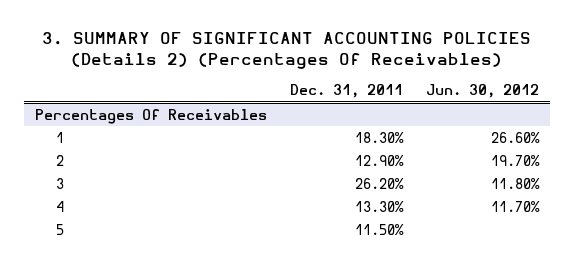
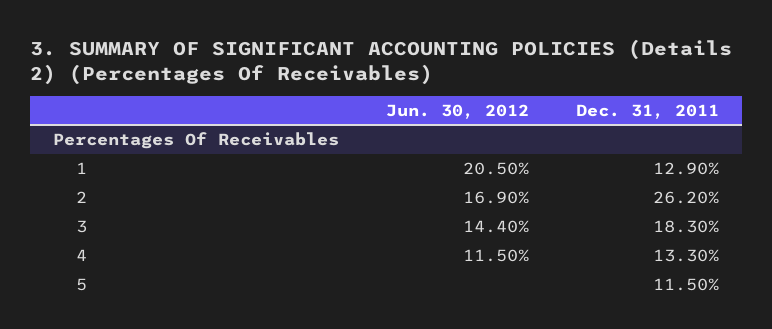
[355,131,405,143] 18.30% -> [652,161,719,175] 12.90%
[490,131,540,143] 26.60% -> [462,161,529,175] 20.50%
[355,154,405,166] 12.90% -> [652,190,719,204] 26.20%
[490,154,540,166] 19.70% -> [462,190,529,204] 16.90%
[355,177,405,189] 26.20% -> [652,219,719,233] 18.30%
[490,177,540,189] 11.80% -> [462,219,529,233] 14.40%
[490,200,540,212] 11.70% -> [462,248,529,262] 11.50%

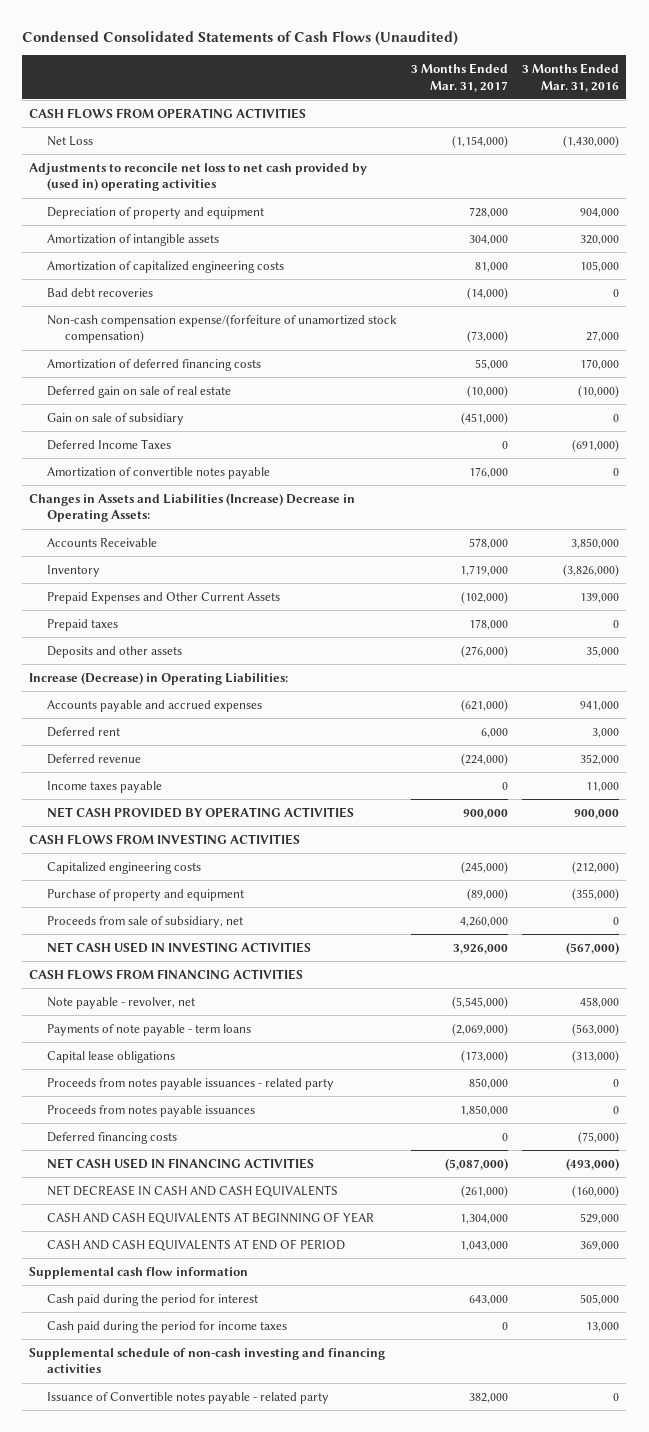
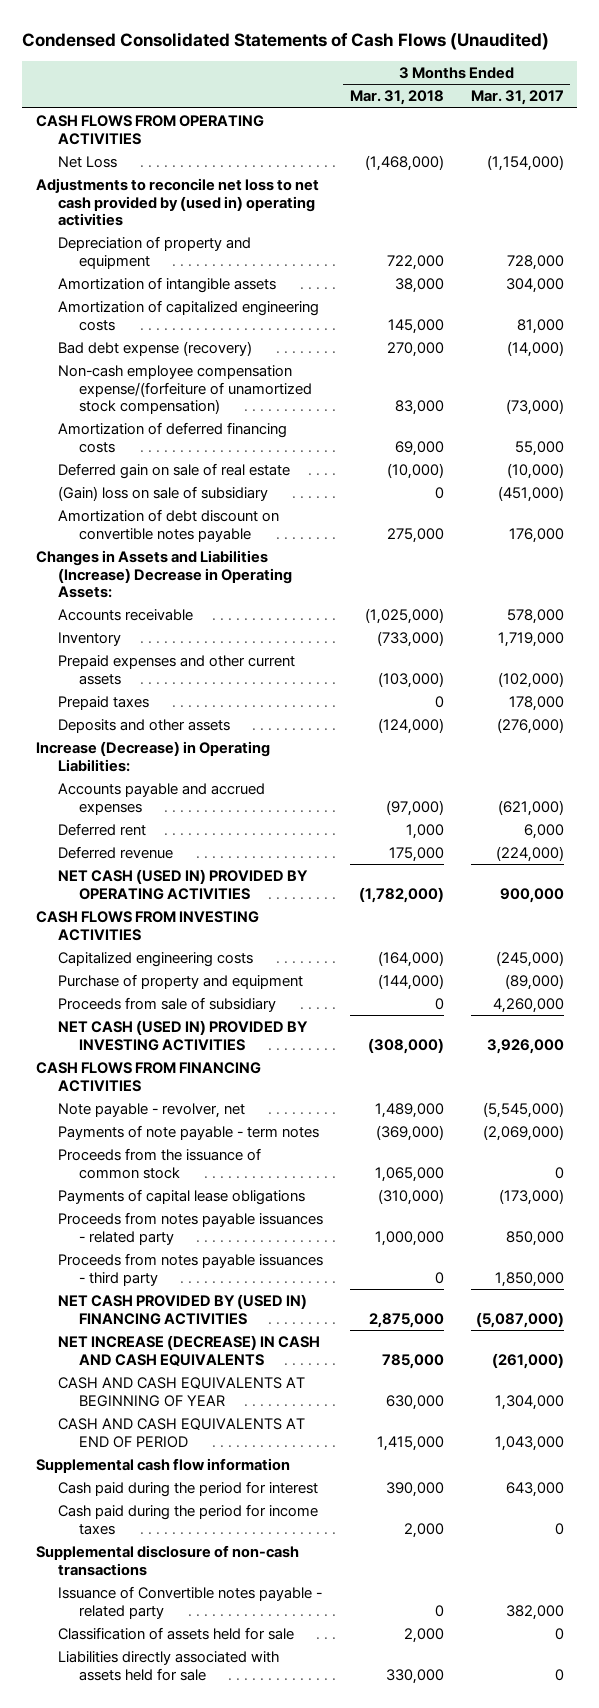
[522,62,620,92] 3 Months Ended Mar. 31, 2016 -> none
none -> [349,90,444,106] Mar. 31, 2018
[47,287,154,297] Bad debt recoveries -> [57,341,252,357] Bad debt expense (recovery)
[47,313,398,344] Non-cash compensation expense/(forfeiture of unamortized stock compensation) -> [57,365,313,415] Non-cash employee compensation expense/(forfeiture of unamortized stock compensation)
[47,438,172,450] Deferred Income Taxes -> none
[47,412,185,425] Gain on sale of subsidiary -> [57,486,268,502] (Gain) loss on sale of subsidiary
[47,466,271,479] Amortization of convertible notes payable -> [57,509,279,542] Amortization of debt discount on convertible notes payable
[47,537,158,547] Accounts Receivable -> [57,609,193,622] Accounts receivable
[47,590,281,604] Prepaid Expenses and Other Current Assets -> [57,655,295,685] Prepaid expenses and other current assets
[47,780,163,793] Income taxes payable -> none
[47,806,355,818] NET CASH PROVIDED BY OPERATING ACTIVITIES -> [57,869,308,900] NET CASH (USED IN) PROVIDED BY OPERATING ACTIVITIES
[47,915,244,928] Proceeds from sale of subsidiary, net -> [57,997,276,1013] Proceeds from sale of subsidiary
[47,941,312,953] NET CASH USED IN INVESTING ACTIVITIES -> [57,1020,308,1051] NET CASH (USED IN) PROVIDED BY INVESTING ACTIVITIES
[47,1023,252,1036] Payments of note payable - term loans -> [57,1125,319,1141] Payments of note payable - term notes
none -> [57,1148,261,1179] Proceeds from the issuance of common stock
[47,1050,176,1063] Capital lease obligations -> [57,1189,305,1206] Payments of capital lease obligations
[47,1131,178,1144] Deferred financing costs -> none
[47,1104,256,1117] Proceeds from notes payable issuances -> [57,1253,323,1286] Proceeds from notes payable issuances - third party
[47,1157,315,1169] NET CASH USED IN FINANCING ACTIVITIES -> [57,1294,307,1325] NET CASH PROVIDED BY (USED IN) FINANCING ACTIVITIES
[47,1184,339,1197] NET DECREASE IN CASH AND CASH EQUIVALENTS -> [57,1335,320,1366] NET INCREASE (DECREASE) IN CASH AND CASH EQUIVALENTS
[29,1347,386,1374] Supplemental schedule of non-cash investing and financing activities -> [35,1545,299,1576] Supplemental disclosure of non-cash transactions
none -> [57,1627,294,1641] Classification of assets held for sale
none -> [57,1651,279,1681] Liabilities directly associated with assets held for sale

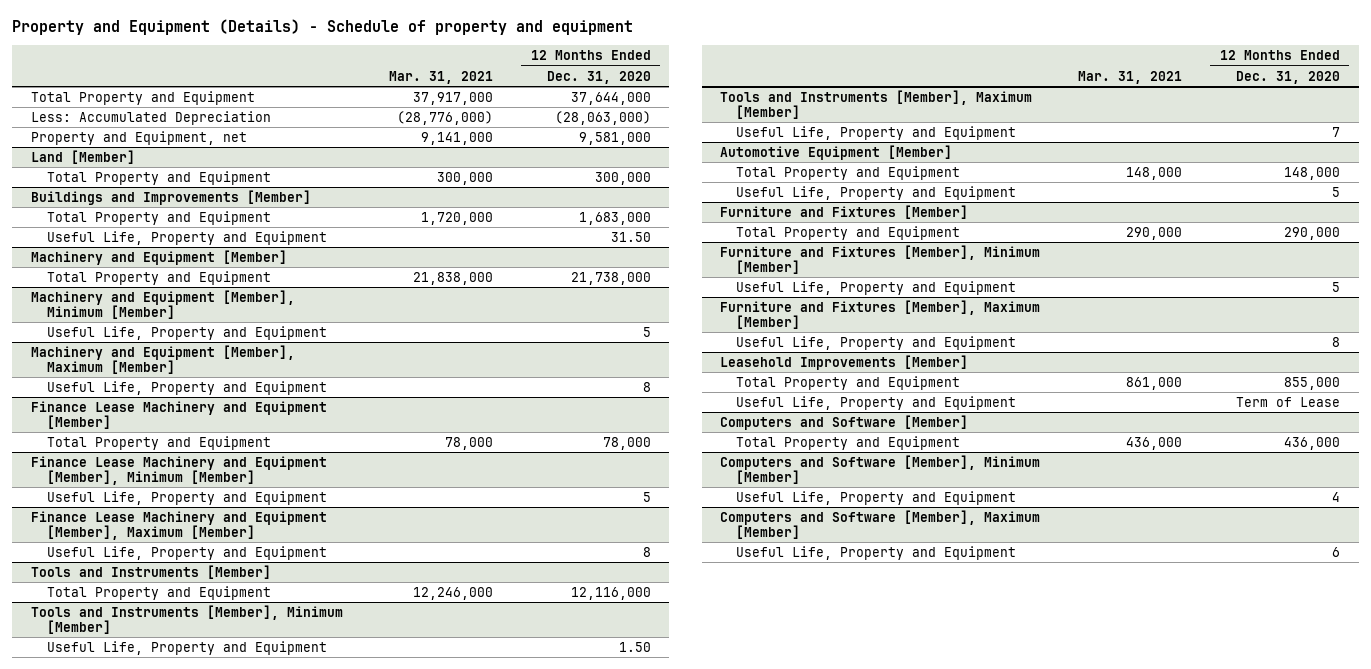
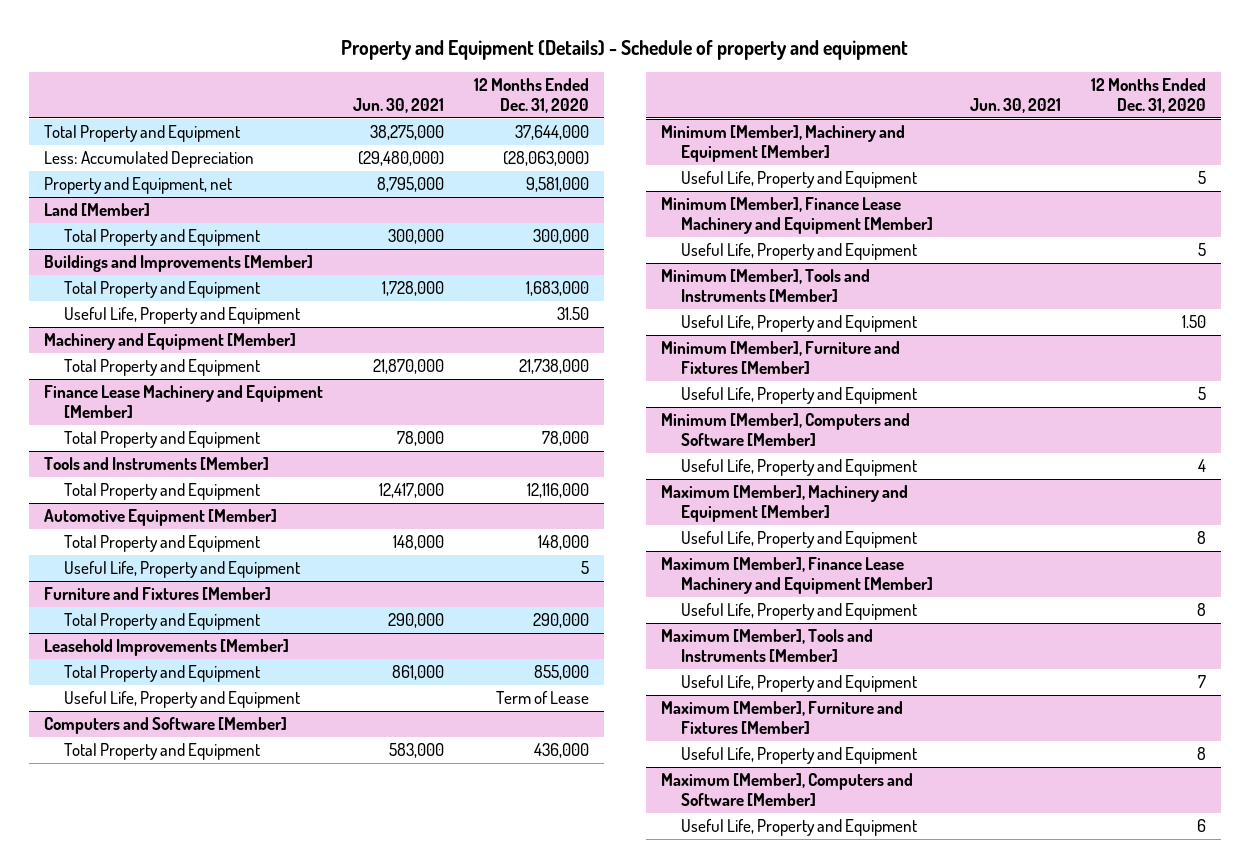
[388,70,493,84] Mar. 31, 2021 -> none
none -> [352,97,444,113] Jun. 30, 2021
[31,289,296,319] Machinery and Equipment [Member], Minimum [Member] -> none
[46,325,327,340] Useful Life, Property and Equipment -> none
[31,344,296,374] Machinery and Equipment [Member], Maximum [Member] -> none
[46,380,327,395] Useful Life, Property and Equipment -> none
[31,455,328,485] Finance Lease Machinery and Equipment [Member], Minimum [Member] -> none
[46,490,327,505] Useful Life, Property and Equipment -> none
[31,510,328,540] Finance Lease Machinery and Equipment [Member], Maximum [Member] -> none
[46,545,327,560] Useful Life, Property and Equipment -> none
[31,604,344,634] Tools and Instruments [Member], Minimum [Member] -> none
[46,640,327,655] Useful Life, Property and Equipment -> none
[720,89,1033,119] Tools and Instruments [Member], Maximum [Member] -> none
[735,125,1016,140] Useful Life, Property and Equipment -> none
[720,244,1041,274] Furniture and Fixtures [Member], Minimum [Member] -> none
[735,280,1016,295] Useful Life, Property and Equipment -> none
[720,299,1041,329] Furniture and Fixtures [Member], Maximum [Member] -> none
[735,335,1016,350] Useful Life, Property and Equipment -> none
none -> [661,125,906,163] Minimum [Member], Machinery and Equipment [Member]
none -> [680,171,917,189] Useful Life, Property and Equipment
none -> [661,197,933,235] Minimum [Member], Finance Lease Machinery and Equipment [Member]
none -> [680,243,917,261] Useful Life, Property and Equipment
none -> [661,269,871,303] Minimum [Member], Tools and Instruments [Member]
none -> [680,315,917,333] Useful Life, Property and Equipment
none -> [661,341,901,375] Minimum [Member], Furniture and Fixtures [Member]
none -> [680,387,917,405] Useful Life, Property and Equipment
[720,454,1041,484] Computers and Software [Member], Minimum [Member] -> [661,413,911,447] Minimum [Member], Computers and Software [Member]
none -> [661,485,909,523] Maximum [Member], Machinery and Equipment [Member]
none -> [680,531,917,549] Useful Life, Property and Equipment
none -> [661,557,933,595] Maximum [Member], Finance Lease Machinery and Equipment [Member]
none -> [680,603,917,621] Useful Life, Property and Equipment
none -> [661,629,874,663] Maximum [Member], Tools and Instruments [Member]
none -> [680,675,917,693] Useful Life, Property and Equipment
none -> [661,701,904,735] Maximum [Member], Furniture and Fixtures [Member]
none -> [680,747,917,765] Useful Life, Property and Equipment
[720,509,1041,539] Computers and Software [Member], Maximum [Member] -> [661,773,914,807] Maximum [Member], Computers and Software [Member]

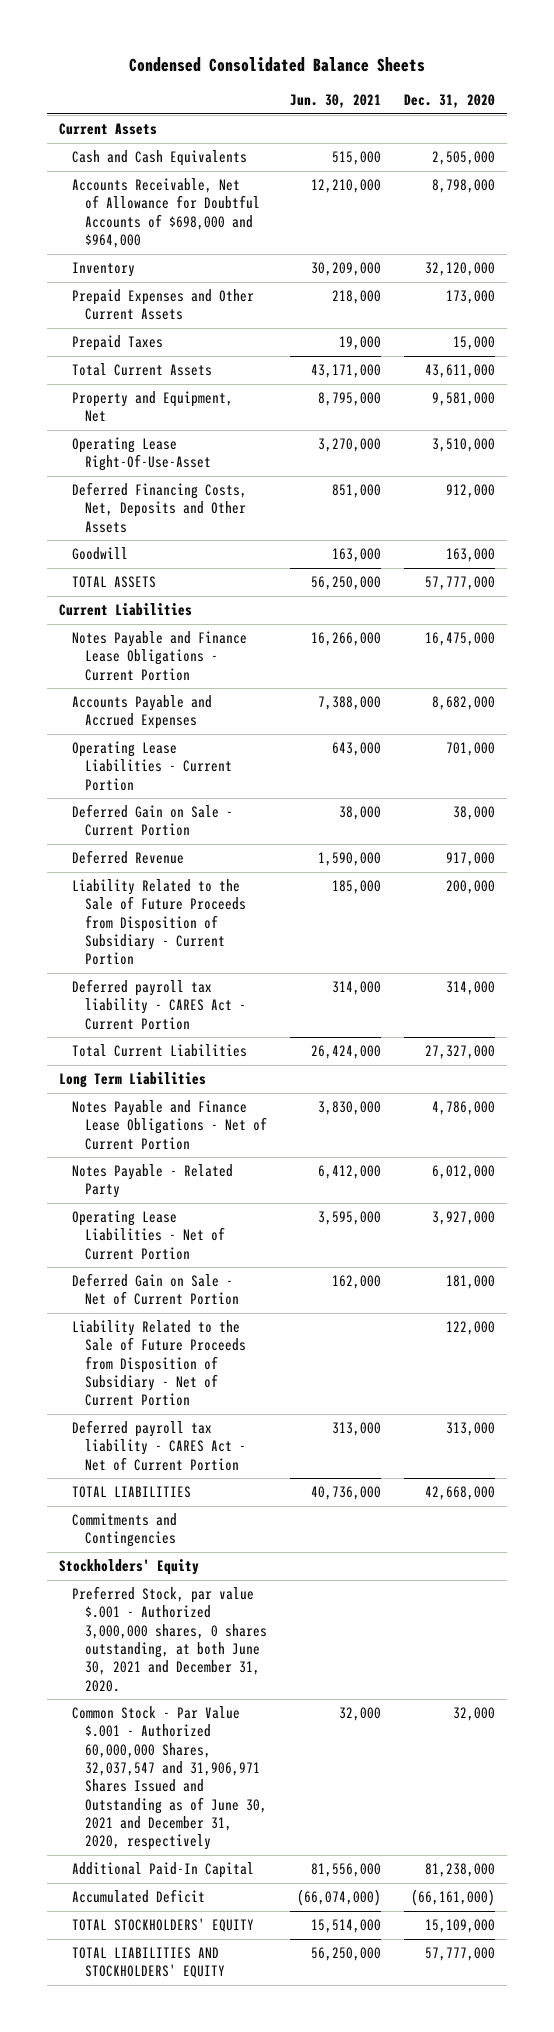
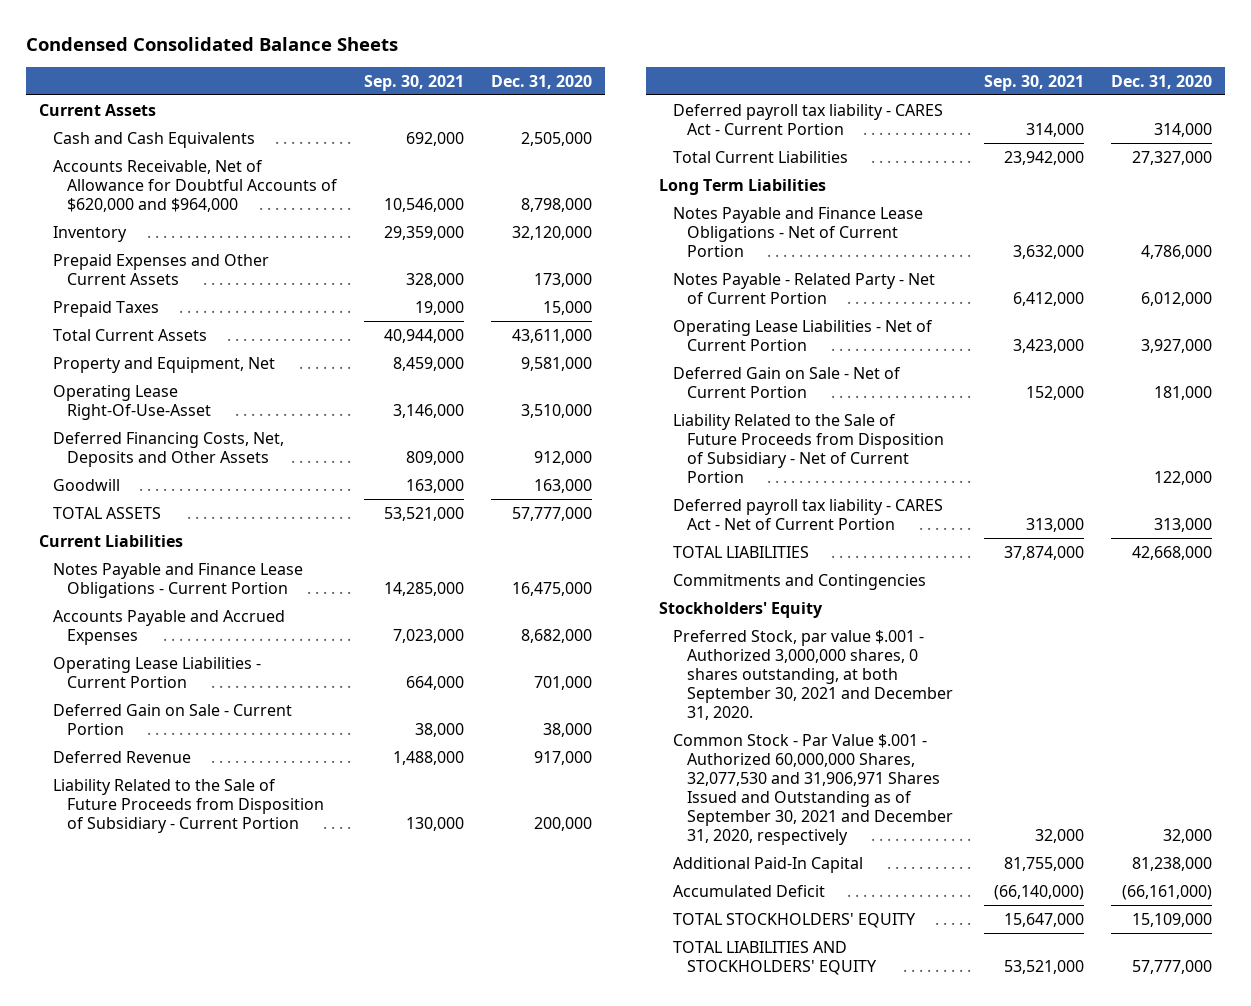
[290,93,382,108] Jun. 30, 2021 -> none
none -> [364,74,465,91] Sep. 30, 2021
[72,178,260,248] Accounts Receivable, Net of Allowance for Doubtful Accounts of $698,000 and $964,000 -> [53,159,339,212] Accounts Receivable, Net of Allowance for Doubtful Accounts of $620,000 and $964,000
[72,1164,234,1199] Notes Payable - Related Party -> [673,272,936,304] Notes Payable - Related Party - Net of Current Portion
[72,1586,267,1692] Preferred Stock, par value $.001 - Authorized 3,000,000 shares, 0 shares outstanding, at both June 30, 2021 and December 31, 2020. -> [673,629,954,721] Preferred Stock, par value $.001 - Authorized 3,000,000 shares, 0 shares outstanding, at both September 30, 2021 and December 31, 2020.
[72,1706,267,1851] Common Stock - Par Value $.001 - Authorized 60,000,000 Shares, 32,037,547 and 31,906,971 Shares Issued and Outstanding as of June 30, 2021 and December 31, 2020, respectively -> [673,733,954,846] Common Stock - Par Value $.001 - Authorized 60,000,000 Shares, 32,077,530 and 31,906,971 Shares Issued and Outstanding as of September 30, 2021 and December 31, 2020, respectively

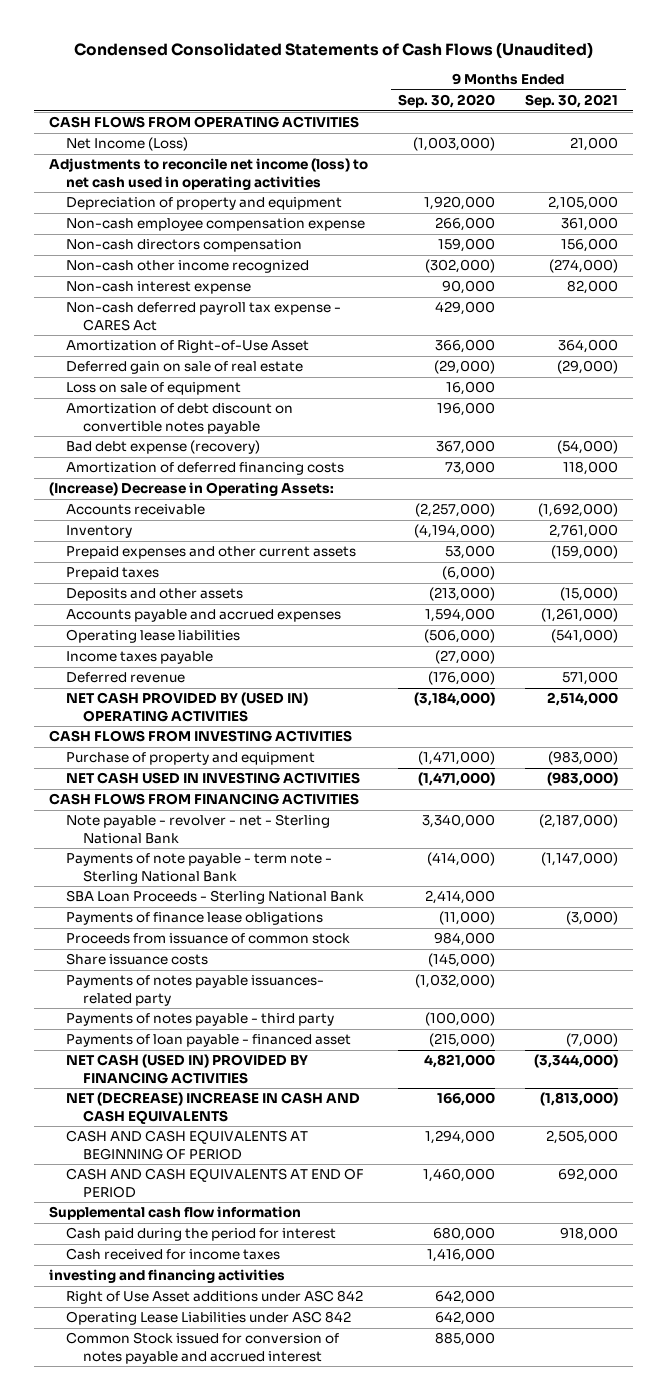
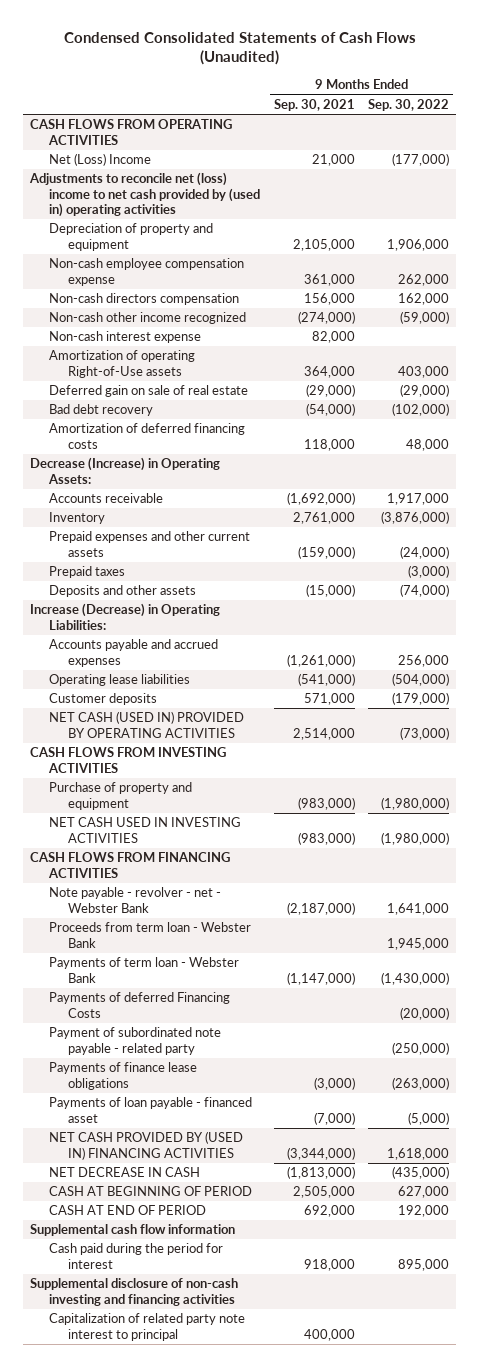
[398,94,496,109] Sep. 30, 2020 -> none
none -> [368,98,450,111] Sep. 30, 2022
[66,137,189,152] Net Income (Loss) -> [49,153,152,167] Net (Loss) Income
[49,158,369,190] Adjustments to reconcile net income (loss) to net cash used in operating activities -> [29,172,261,218] Adjustments to reconcile net (loss) income to net cash provided by (used in) operating activities
[66,302,342,331] Non-cash deferred payroll tax expense - CARES Act -> none
[66,340,310,354] Amortization of Right-of-Use Asset -> [49,350,196,378] Amortization of operating Right-of-Use assets
[66,382,242,396] Loss on sale of equipment -> none
[66,403,294,434] Amortization of debt discount on convertible notes payable -> none
[66,440,261,455] Bad debt expense (recovery) -> [49,404,154,417] Bad debt recovery
[49,482,335,497] (Increase) Decrease in Operating Assets: -> [30,457,221,484] Decrease (Increase) in Operating Assets:
none -> [30,603,221,630] Increase (Decrease) in Operating Liabilities:
[66,651,214,665] Income taxes payable -> none
[66,672,186,684] Deferred revenue -> [49,693,158,706] Customer deposits
[66,692,309,722] NET CASH PROVIDED BY (USED IN) OPERATING ACTIVITIES -> [49,711,245,738] NET CASH (USED IN) PROVIDED BY OPERATING ACTIVITIES
[66,890,365,905] SBA Loan Proceeds - Sterling National Bank -> none
[66,814,331,844] Note payable - revolver - net - Sterling National Bank -> [49,887,222,913] Note payable - revolver - net - Webster Bank
none -> [49,922,252,948] Proceeds from term loan - Webster Bank
[66,853,333,884] Payments of note payable - term note - Sterling National Bank -> [49,957,240,983] Payments of term loan - Webster Bank
none -> [49,992,231,1018] Payments of deferred Financing Costs
none -> [49,1027,222,1055] Payment of subordinated note payable - related party
[66,933,351,945] Proceeds from issuance of common stock -> none
[66,953,209,966] Share issuance costs -> none
[66,975,325,1006] Payments of notes payable issuances- related party -> none
[66,1013,335,1027] Payments of notes payable - third party -> none
[66,1054,309,1084] NET CASH (USED IN) PROVIDED BY FINANCING ACTIVITIES -> [49,1131,244,1160] NET CASH PROVIDED BY (USED IN) FINANCING ACTIVITIES
[66,1092,361,1124] NET (DECREASE) INCREASE IN CASH AND CASH EQUIVALENTS -> [49,1167,201,1178] NET DECREASE IN CASH
[66,1130,309,1160] CASH AND CASH EQUIVALENTS AT BEGINNING OF PERIOD -> [49,1186,253,1197] CASH AT BEGINNING OF PERIOD
[66,1168,365,1198] CASH AND CASH EQUIVALENTS AT END OF PERIOD -> [49,1205,207,1216] CASH AT END OF PERIOD
[66,1248,281,1261] Cash received for income taxes -> none
[49,1269,286,1284] investing and financing activities -> none
[66,1290,364,1305] Right of Use Asset additions under ASC 842 -> none
[66,1311,352,1326] Operating Lease Liabilities under ASC 842 -> none
[66,1332,340,1364] Common Stock issued for conversion of notes payable and accrued interest -> none
none -> [30,1278,239,1306] Supplemental disclosure of non-cash investing and financing activities
none -> [49,1313,246,1341] Capitalization of related party note interest to principal

